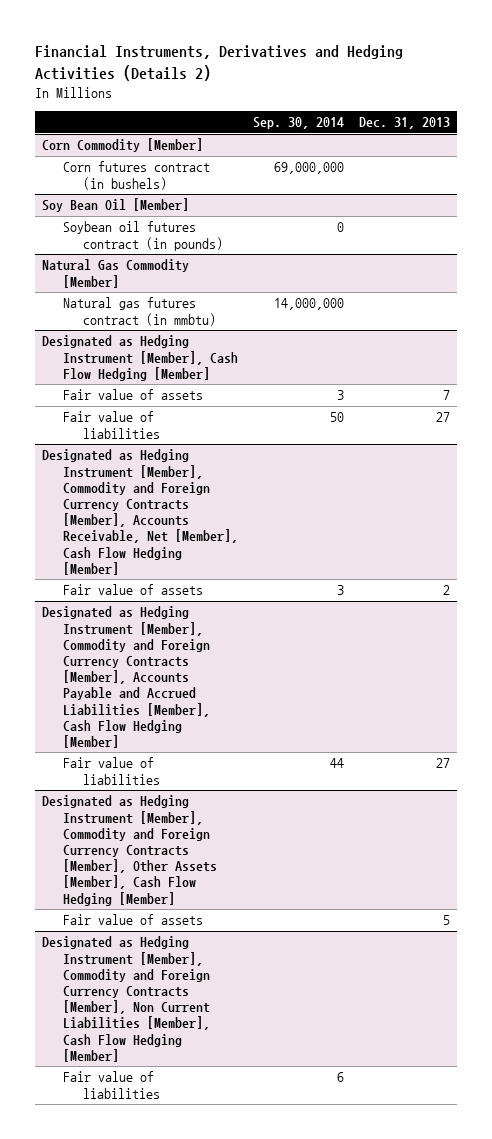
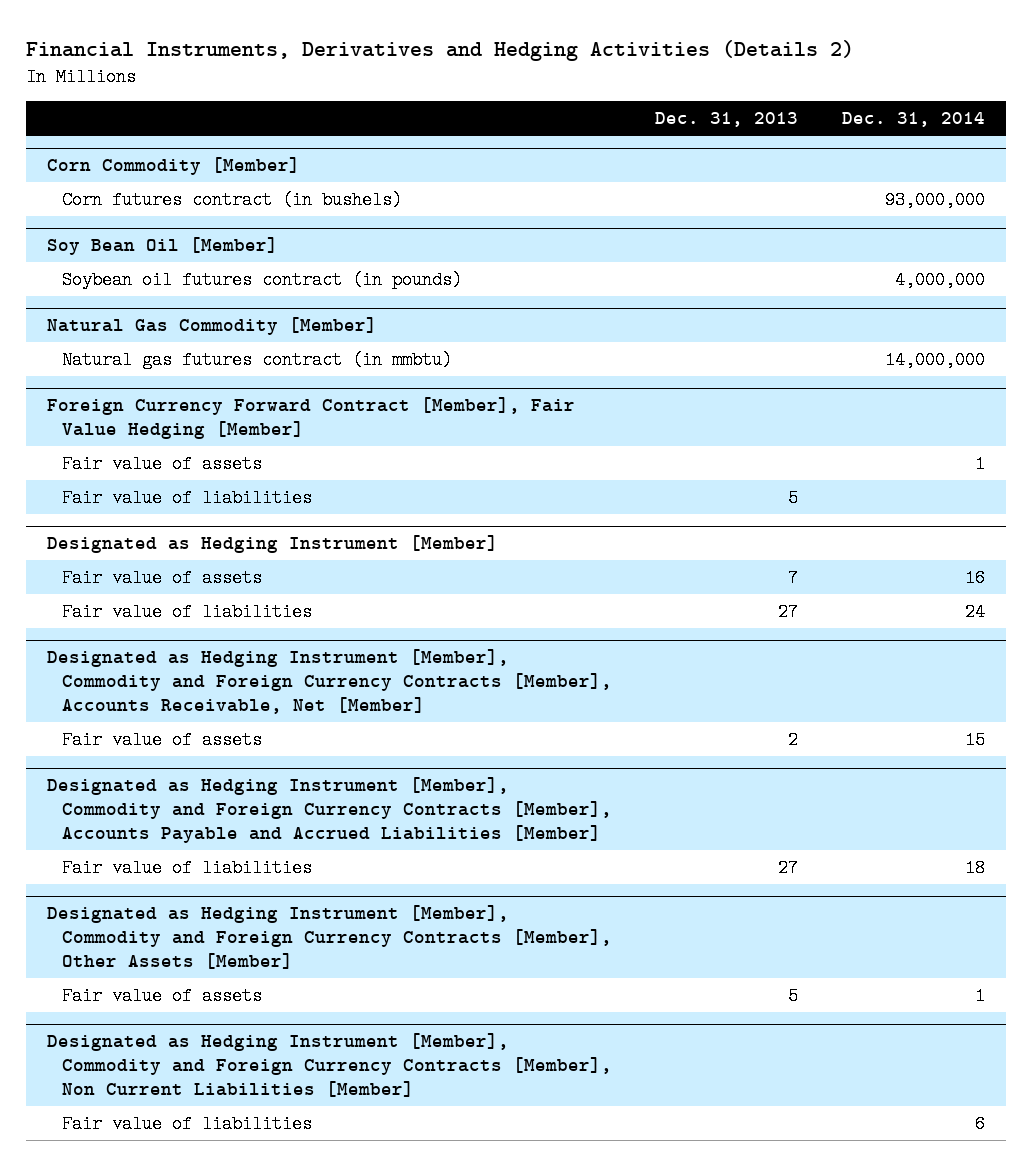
[252,117,344,130] Sep. 30, 2014 -> none
none -> [841,112,985,128] Dec. 31, 2014
none -> [47,397,576,440] Foreign Currency Forward Contract [Member], Fair Value Hedging [Member]
none -> [61,455,262,474] Fair value of assets
none -> [61,489,312,508] Fair value of liabilities
[42,335,238,381] Designated as Hedging Instrument [Member], Cash Flow Hedging [Member] -> [47,535,499,554] Designated as Hedging Instrument [Member]
[42,449,238,575] Designated as Hedging Instrument [Member], Commodity and Foreign Currency Contracts [Member], Accounts Receivable, Net [Member], Cash Flow Hedging [Member] -> [47,649,612,715] Designated as Hedging Instrument [Member], Commodity and Foreign Currency Contracts [Member], Accounts Receivable, Net [Member]
[42,606,210,748] Designated as Hedging Instrument [Member], Commodity and Foreign Currency Contracts [Member], Accounts Payable and Accrued Liabilities [Member], Cash Flow Hedging [Member] -> [47,777,612,844] Designated as Hedging Instrument [Member], Commodity and Foreign Currency Contracts [Member], Accounts Payable and Accrued Liabilities [Member]
[42,795,217,906] Designated as Hedging Instrument [Member], Commodity and Foreign Currency Contracts [Member], Other Assets [Member], Cash Flow Hedging [Member] -> [47,905,612,970] Designated as Hedging Instrument [Member], Commodity and Foreign Currency Contracts [Member], Other Assets [Member]
[42,936,210,1062] Designated as Hedging Instrument [Member], Commodity and Foreign Currency Contracts [Member], Non Current Liabilities [Member], Cash Flow Hedging [Member] -> [47,1033,612,1098] Designated as Hedging Instrument [Member], Commodity and Foreign Currency Contracts [Member], Non Current Liabilities [Member]

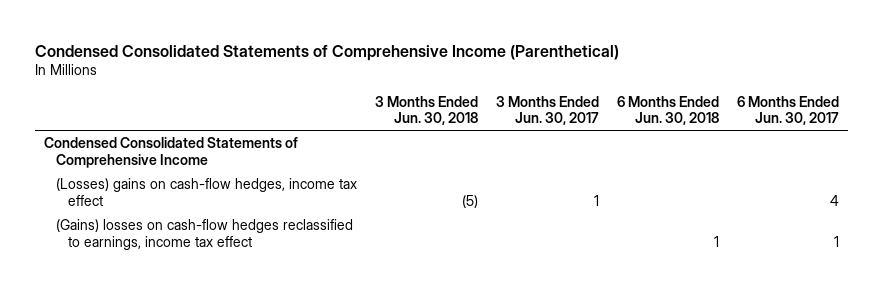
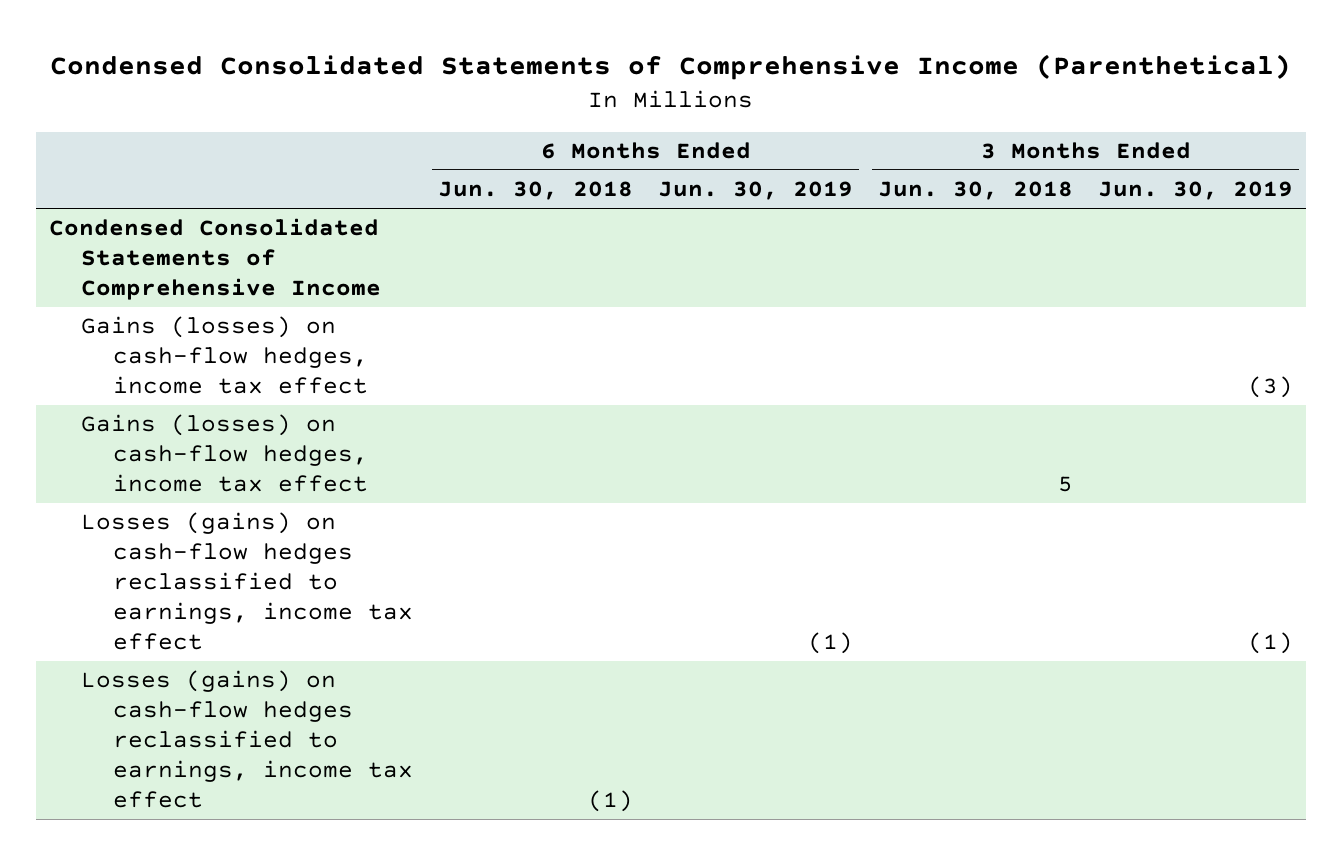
[495,95,599,126] 3 Months Ended Jun. 30, 2017 -> none
[736,95,839,126] 6 Months Ended Jun. 30, 2017 -> none
none -> [658,181,854,201] Jun. 30, 2019
none -> [1098,181,1294,201] Jun. 30, 2019
none -> [80,316,369,395] Gains (losses) on cash-flow hedges, income tax effect
[56,178,358,206] (Losses) gains on cash-flow hedges, income tax effect -> [80,414,369,493] Gains (losses) on cash-flow hedges, income tax effect
[462,194,479,208] (5) -> [1058,476,1074,493] 5
none -> [80,512,414,650] Losses (gains) on cash-flow hedges reclassified to earnings, income tax effect
[56,219,354,250] (Gains) losses on cash-flow hedges reclassified to earnings, income tax effect -> [80,670,414,808] Losses (gains) on cash-flow hedges reclassified to earnings, income tax effect
[713,235,719,247] 1 -> [588,789,634,812] (1)

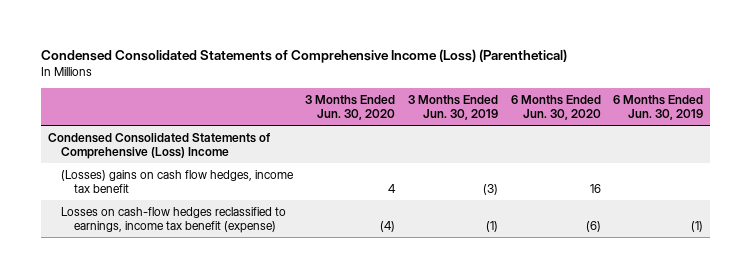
[49,54,1291,81] Condensed Consolidated Statements of Comprehensive Income (Parenthetical) -> [41,48,568,63] Condensed Consolidated Statements of Comprehensive Income (Loss) (Parenthetical)
[438,181,634,201] Jun. 30, 2018 -> none
[878,181,1074,201] Jun. 30, 2018 -> none
none -> [305,94,396,121] 3 Months Ended Jun. 30, 2020
none -> [510,94,601,121] 6 Months Ended Jun. 30, 2020
[80,414,369,493] Gains (losses) on cash-flow hedges, income tax effect -> none
[80,670,414,808] Losses (gains) on cash-flow hedges reclassified to earnings, income tax effect -> none
[48,218,381,301] Condensed Consolidated Statements of Comprehensive Income -> [47,132,270,160] Condensed Consolidated Statements of Comprehensive (Loss) Income
[80,316,369,395] Gains (losses) on cash-flow hedges, income tax effect -> [60,169,294,194] (Losses) gains on cash flow hedges, income tax benefit
[80,512,414,650] Losses (gains) on cash-flow hedges reclassified to earnings, income tax effect -> [60,206,286,234] Losses on cash-flow hedges reclassified to earnings, income tax benefit (expense)

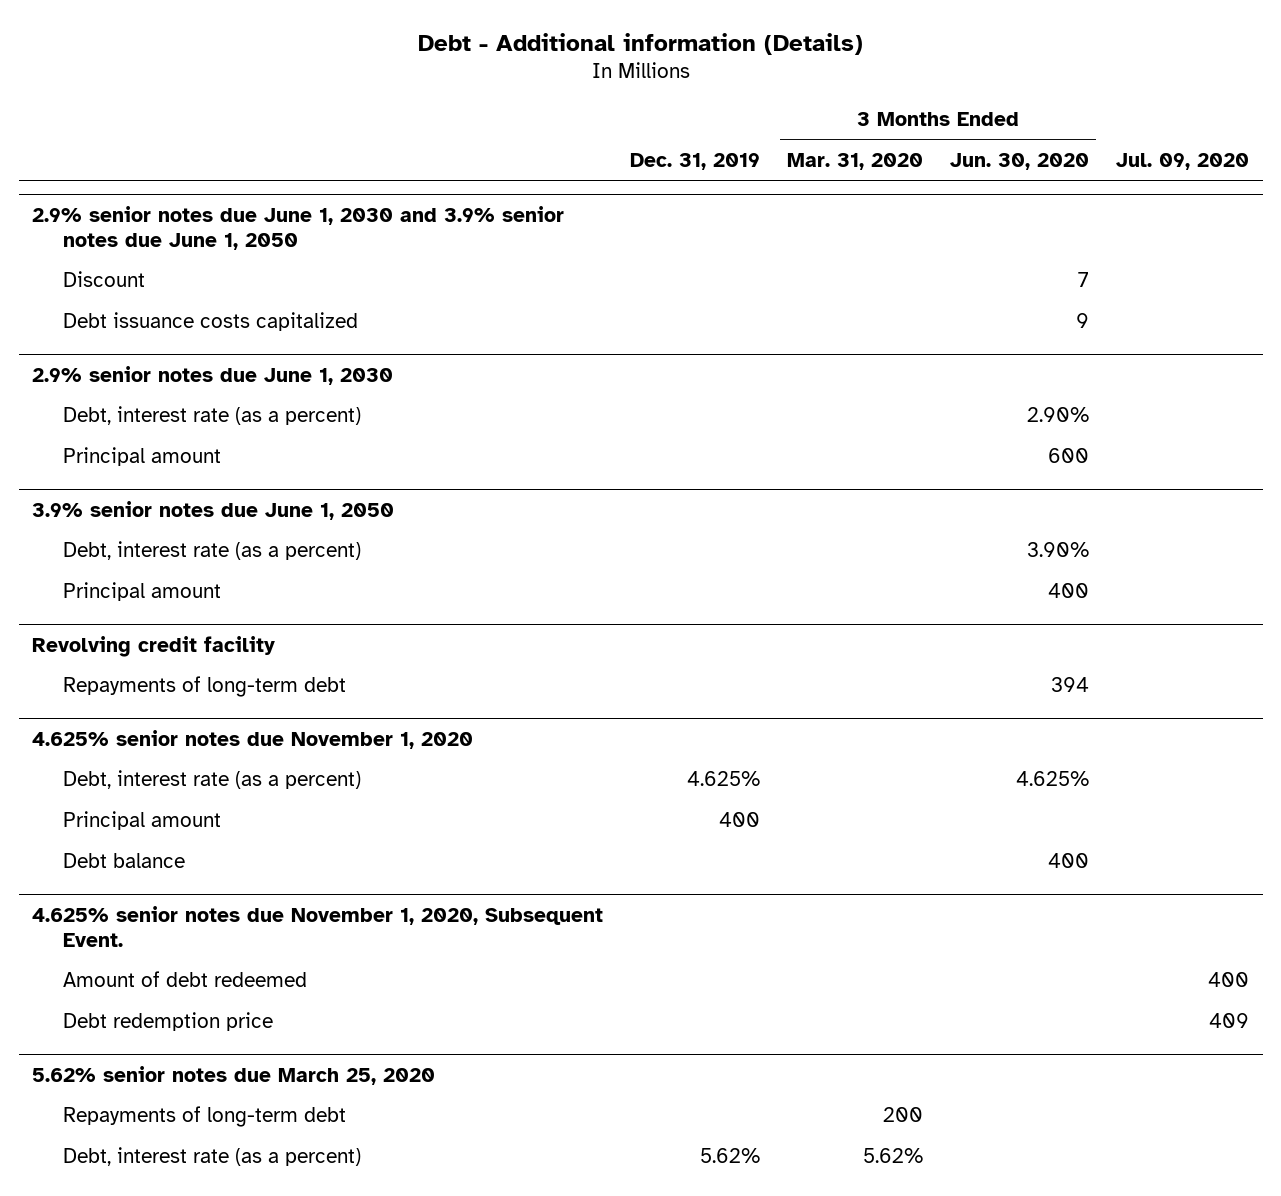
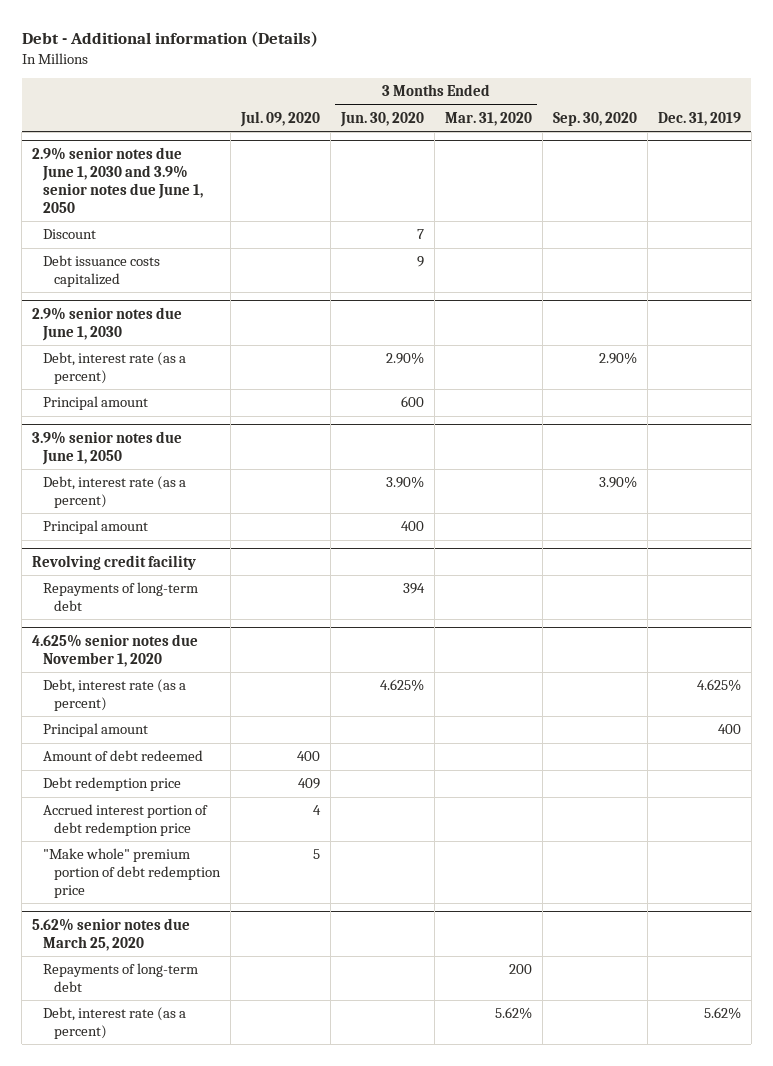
none -> [552,111,637,126] Sep. 30, 2020
[62,853,185,869] Debt balance -> none
[32,905,604,947] 4.625% senior notes due November 1, 2020, Subsequent Event. -> none
[62,971,307,988] Amount of debt redeemed -> none
[62,1012,273,1032] Debt redemption price -> none
none -> [42,750,203,762] Amount of debt redeemed
none -> [42,777,181,792] Debt redemption price
none -> [42,804,208,837] Accrued interest portion of debt redemption price
none -> [42,848,221,898] "Make whole" premium portion of debt redemption price

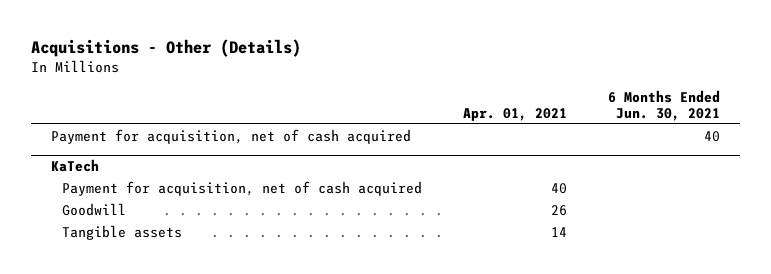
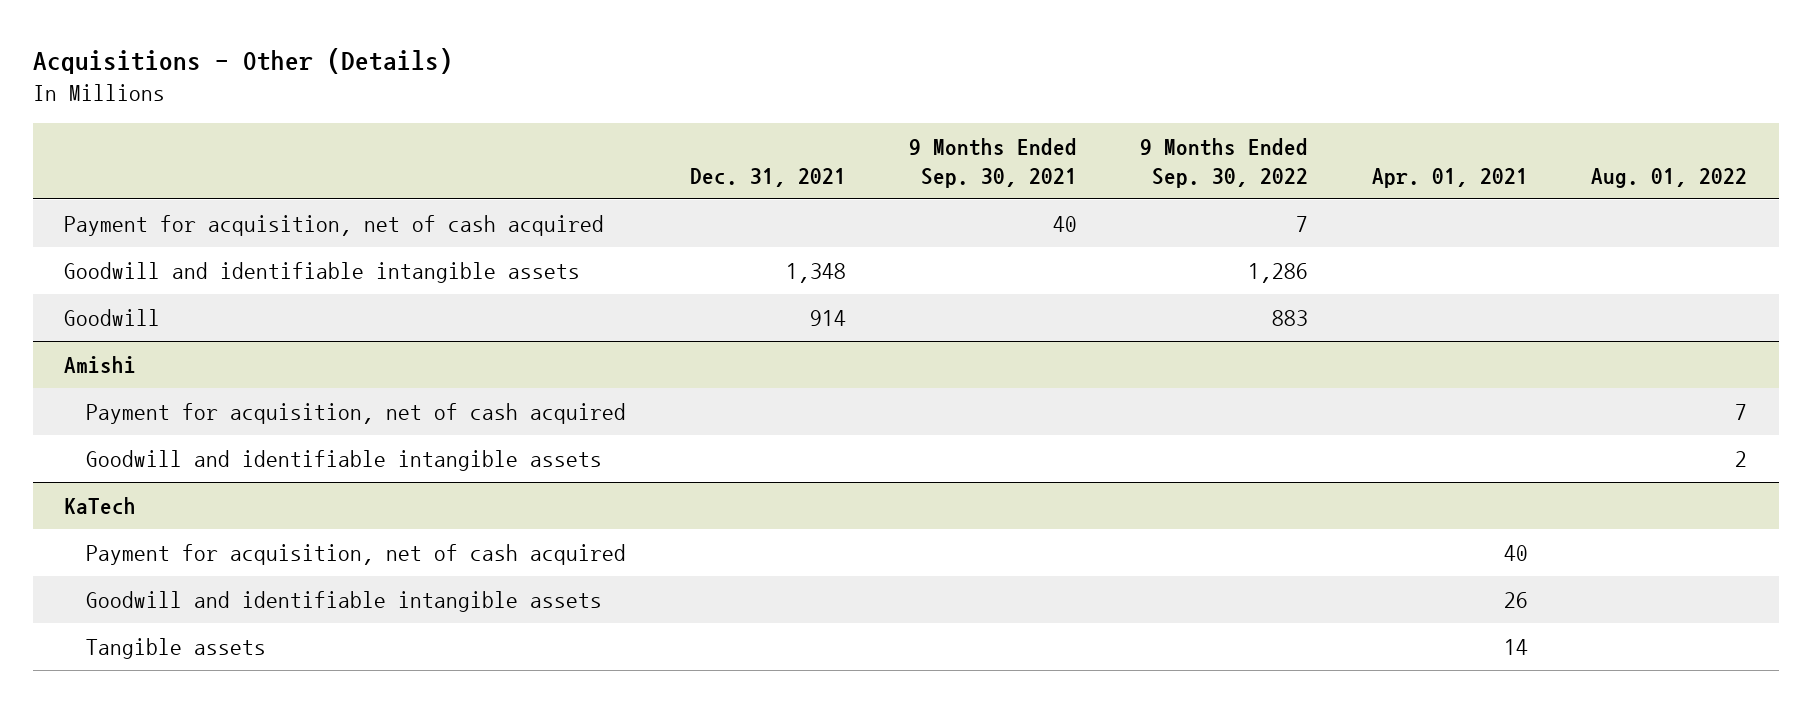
[607,89,720,121] 6 Months Ended Jun. 30, 2021 -> none
none -> [689,167,846,187] Dec. 31, 2021
none -> [909,137,1078,188] 9 Months Ended Sep. 30, 2021
none -> [1140,137,1309,188] 9 Months Ended Sep. 30, 2022
none -> [1591,167,1748,188] Aug. 01, 2022
none -> [64,261,581,283] Goodwill and identifiable intangible assets
none -> [64,308,161,326] Goodwill
none -> [64,355,137,373] Amishi
none -> [86,402,627,424] Payment for acquisition, net of cash acquired
none -> [86,449,603,471] Goodwill and identifiable intangible assets
[62,202,127,216] Goodwill -> none
none -> [86,590,603,612] Goodwill and identifiable intangible assets

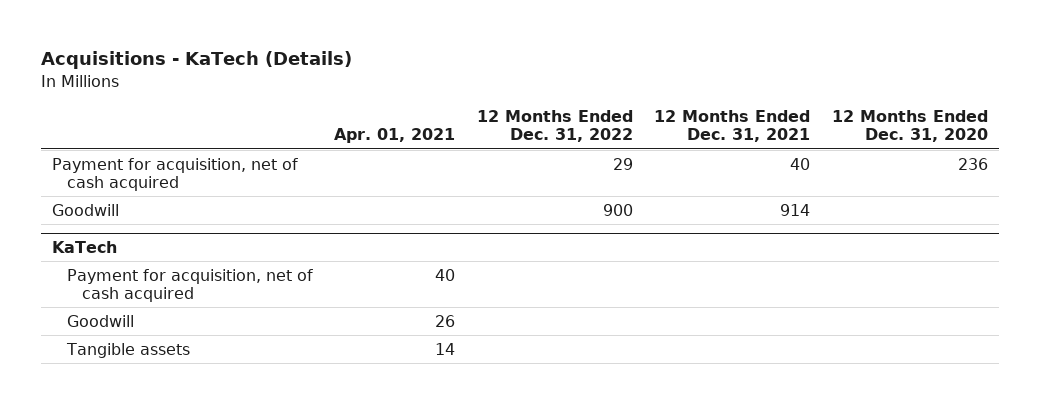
[32,47,453,74] Acquisitions - Other (Details) -> [41,51,353,70] Acquisitions - KaTech (Details)
[689,167,846,187] Dec. 31, 2021 -> none
[909,137,1078,188] 9 Months Ended Sep. 30, 2021 -> none
[1140,137,1309,188] 9 Months Ended Sep. 30, 2022 -> none
[1591,167,1748,188] Aug. 01, 2022 -> none
none -> [476,109,633,143] 12 Months Ended Dec. 31, 2022
none -> [654,109,811,143] 12 Months Ended Dec. 31, 2021
none -> [831,109,988,143] 12 Months Ended Dec. 31, 2020
[64,261,581,283] Goodwill and identifiable intangible assets -> none
[64,355,137,373] Amishi -> none
[86,402,627,424] Payment for acquisition, net of cash acquired -> none
[86,449,603,471] Goodwill and identifiable intangible assets -> none
[86,590,603,612] Goodwill and identifiable intangible assets -> none
none -> [66,314,134,327] Goodwill

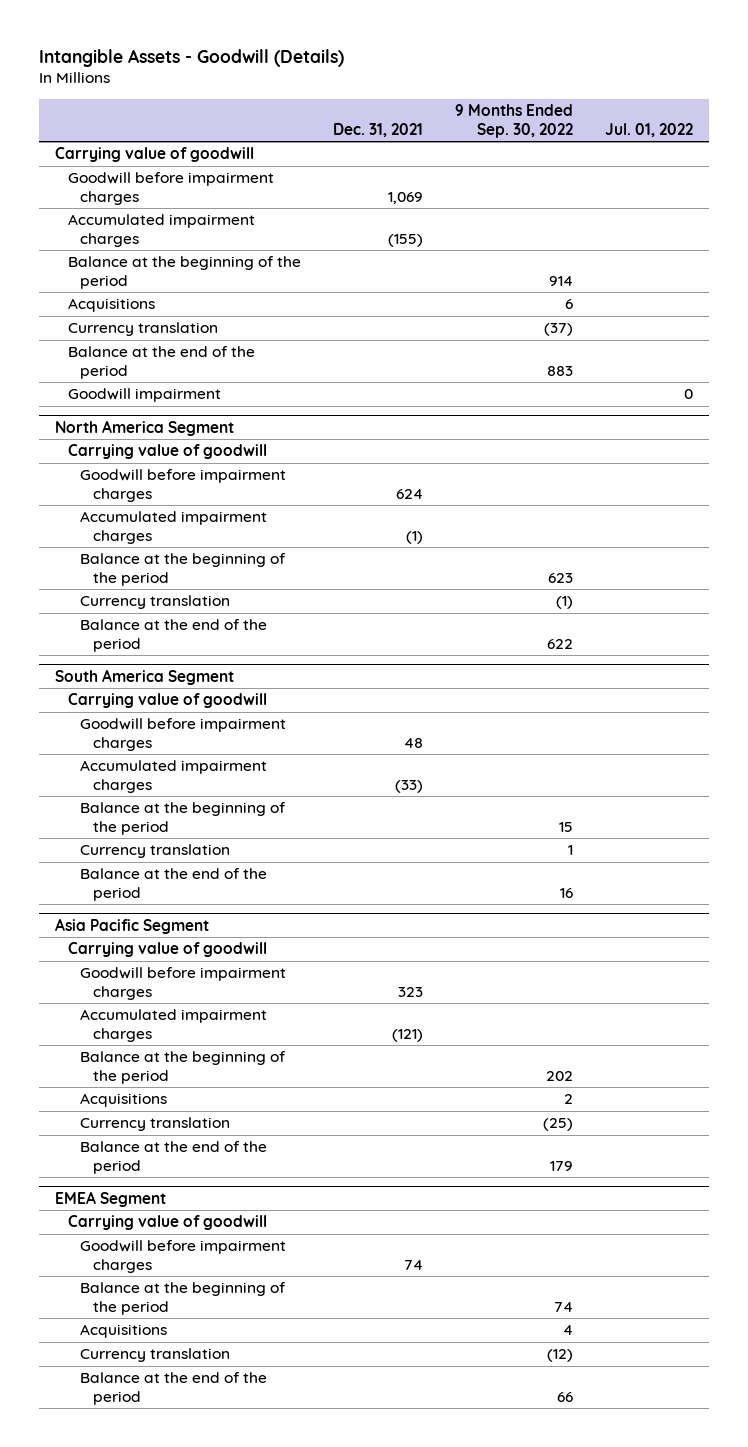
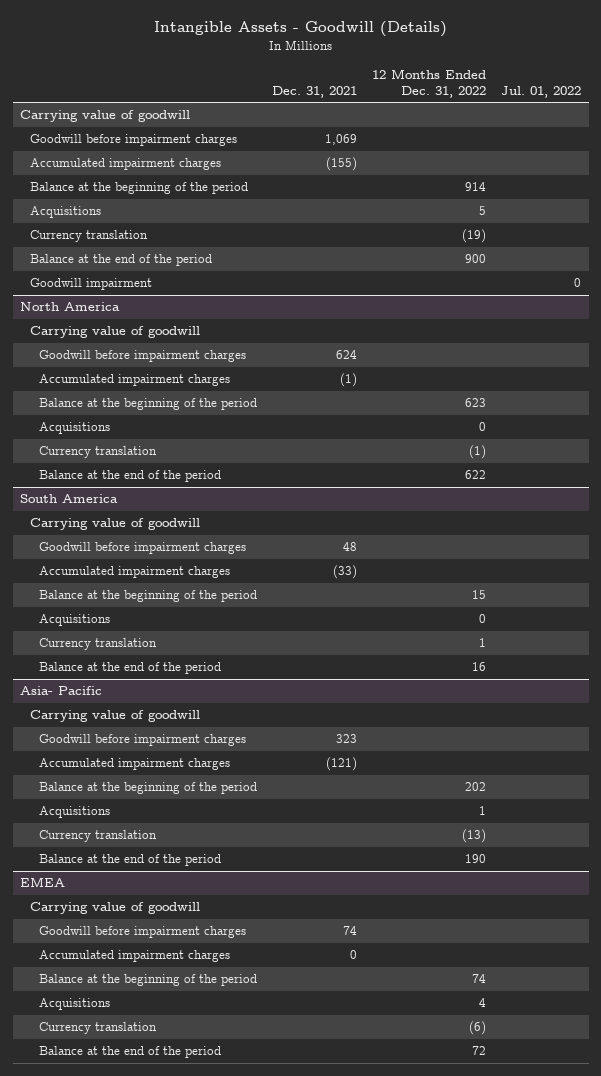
[454,104,573,138] 9 Months Ended Sep. 30, 2022 -> none
none -> [372,68,487,98] 12 Months Ended Dec. 31, 2022
[55,419,235,436] North America Segment -> [20,302,121,312] North America
none -> [38,422,110,435] Acquisitions
[55,668,235,685] South America Segment -> [20,494,119,504] South America
none -> [38,614,110,627] Acquisitions
[55,917,210,934] Asia Pacific Segment -> [20,686,103,696] Asia- Pacific
[55,1190,167,1207] EMEA Segment -> [20,877,66,888] EMEA
none -> [38,950,230,963] Accumulated impairment charges

